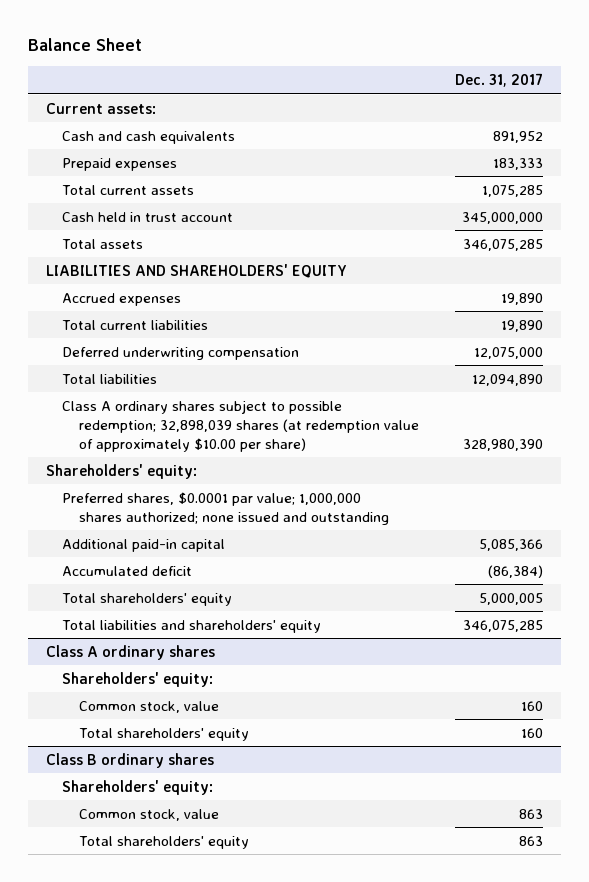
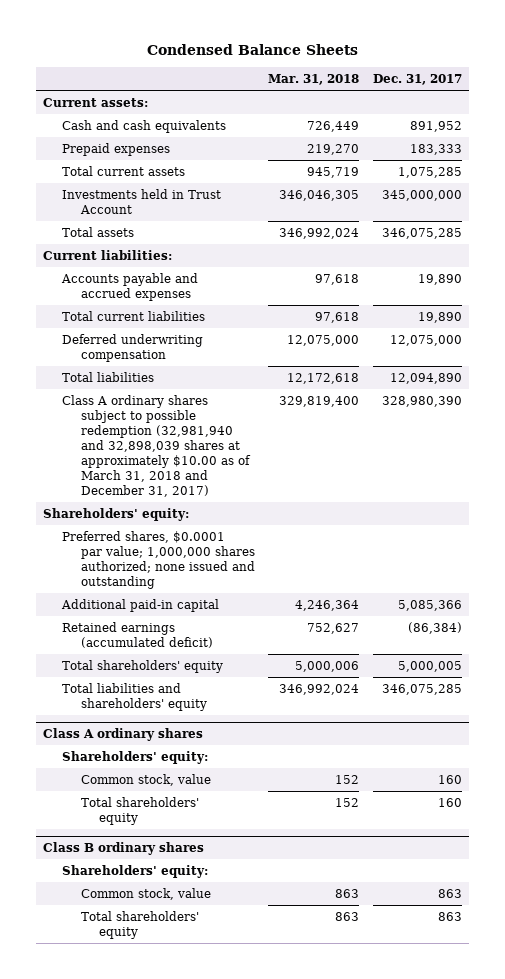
[27,38,142,52] Balance Sheet -> [146,44,358,56] Condensed Balance Sheets
none -> [268,74,360,86] Mar. 31, 2018
[62,211,234,222] Cash held in trust account -> [61,188,221,214] Investments held in Trust Account
[45,263,347,278] LIABILITIES AND SHAREHOLDERS' EQUITY -> none
none -> [43,249,173,260] Current liabilities:
[62,292,182,306] Accrued expenses -> [60,272,198,301] Accounts payable and accrued expenses
[62,399,420,452] Class A ordinary shares subject to possible redemption; 32,898,039 shares (at redemption value of approximately $10.00 per share) -> [61,394,251,497] Class A ordinary shares subject to possible redemption (32,981,940 and 32,898,039 shares at approximately $10.00 as of March 31, 2018 and December 31, 2017)
[62,565,193,576] Accumulated deficit -> [61,621,213,648] Retained earnings (accumulated deficit)

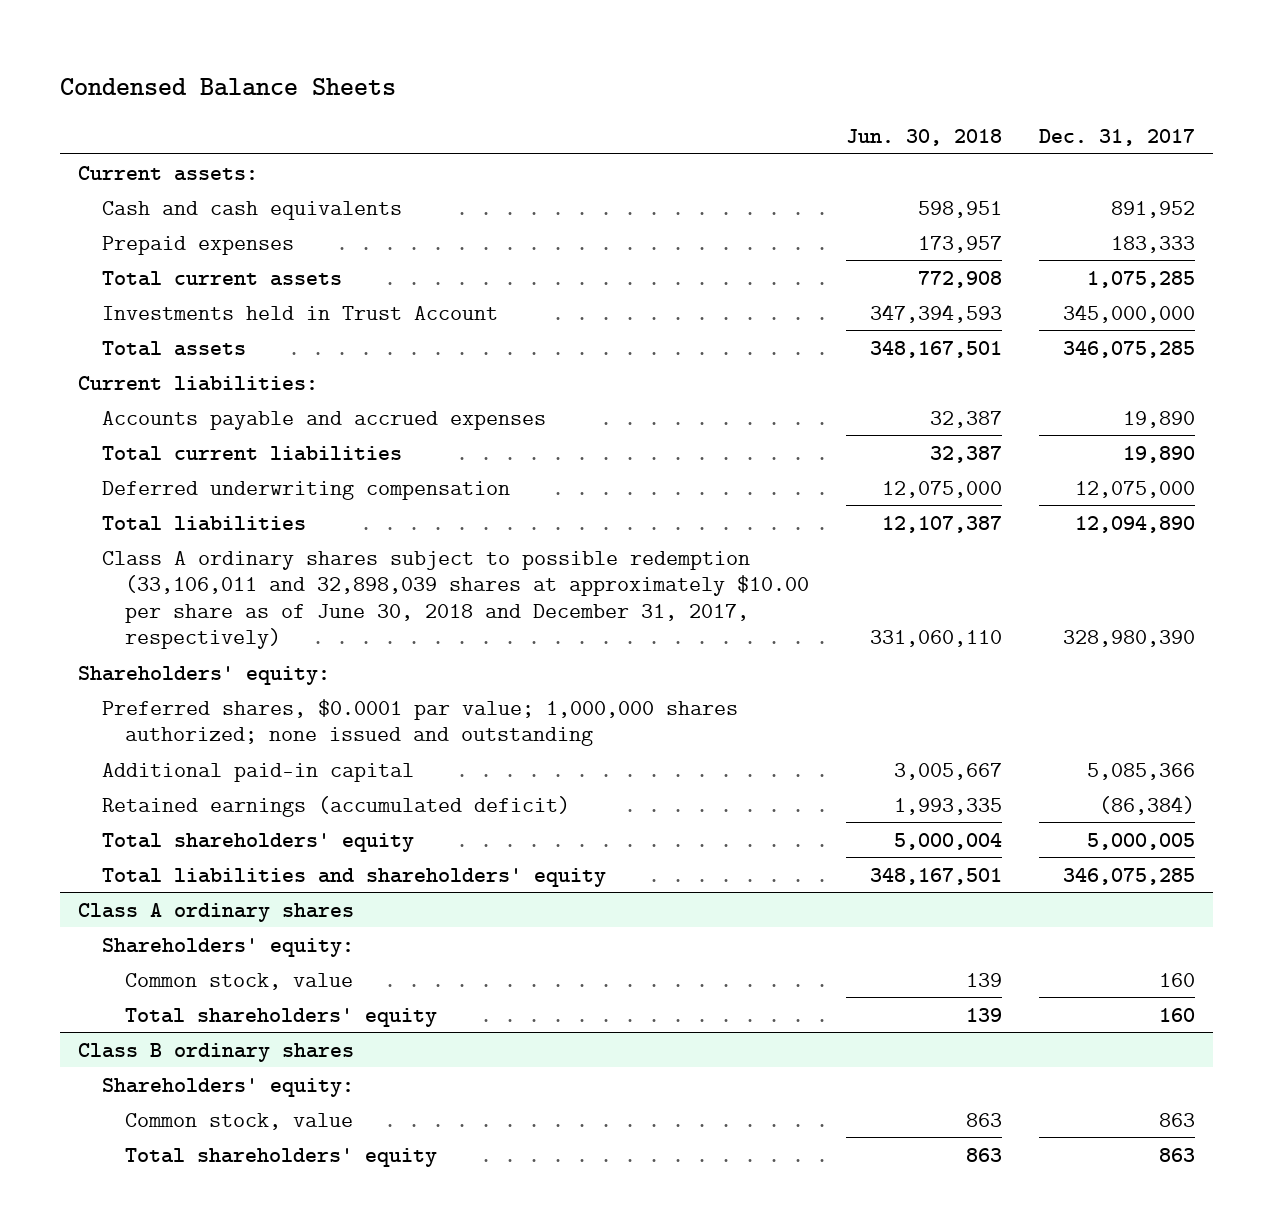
[268,74,360,86] Mar. 31, 2018 -> none
none -> [845,129,1002,147] Jun. 30, 2018
[61,394,251,497] Class A ordinary shares subject to possible redemption (32,981,940 and 32,898,039 shares at approximately $10.00 as of March 31, 2018 and December 31, 2017) -> [101,550,810,650] Class A ordinary shares subject to possible redemption (33,106,011 and 32,898,039 shares at approximately $10.00 per share as of June 30, 2018 and December 31, 2017, respectively)

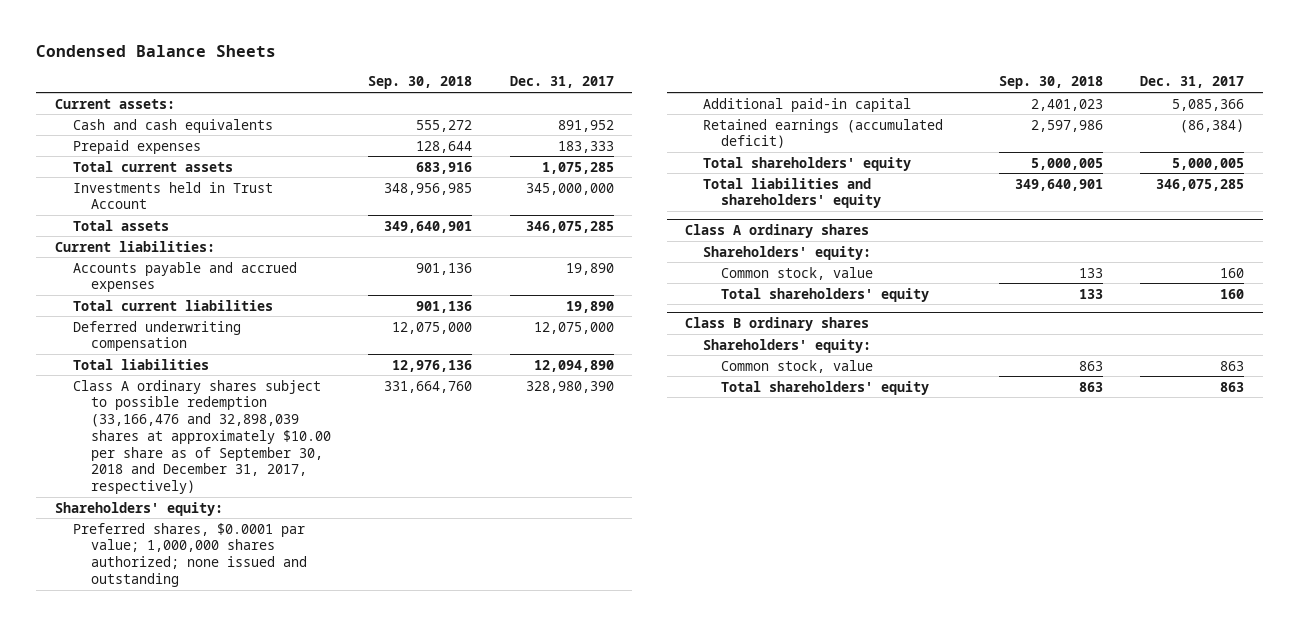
[845,129,1002,147] Jun. 30, 2018 -> none
none -> [368,76,473,90] Sep. 30, 2018
[101,550,810,650] Class A ordinary shares subject to possible redemption (33,106,011 and 32,898,039 shares at approximately $10.00 per share as of June 30, 2018 and December 31, 2017, respectively) -> [72,379,331,495] Class A ordinary shares subject to possible redemption (33,166,476 and 32,898,039 shares at approximately $10.00 per share as of September 30, 2018 and December 31, 2017, respectively)

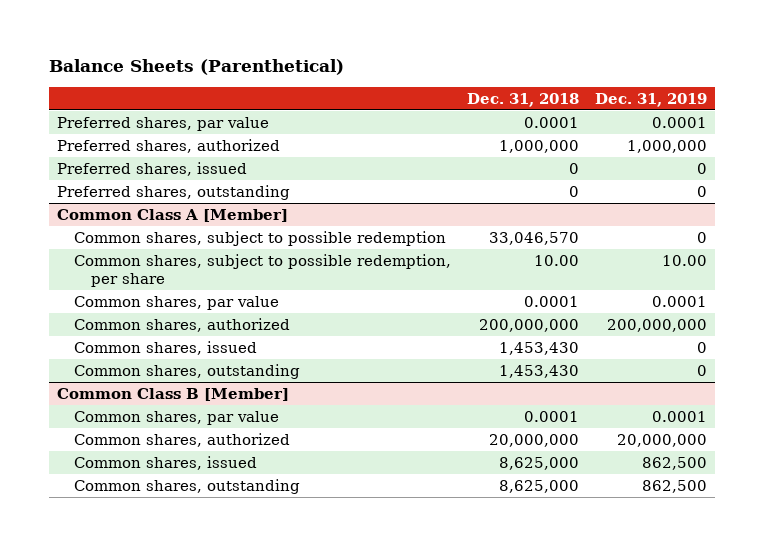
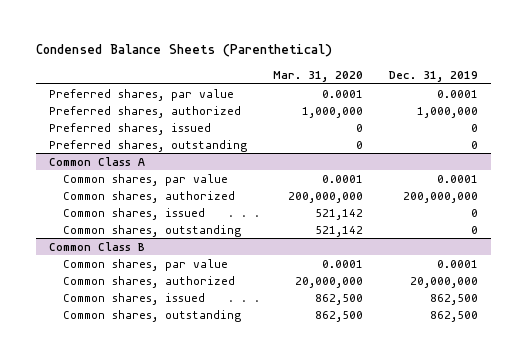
[49,59,345,76] Balance Sheets (Parenthetical) -> [35,44,332,58] Condensed Balance Sheets (Parenthetical)
[467,92,580,107] Dec. 31, 2018 -> none
none -> [272,70,363,82] Mar. 31, 2020
[74,230,447,246] Common shares, subject to possible redemption -> none
[74,253,452,288] Common shares, subject to possible redemption, per share -> none
[57,208,289,222] Common Class A [Member] -> [48,156,145,166] Common Class A
[57,387,290,401] Common Class B [Member] -> [48,241,145,251] Common Class B

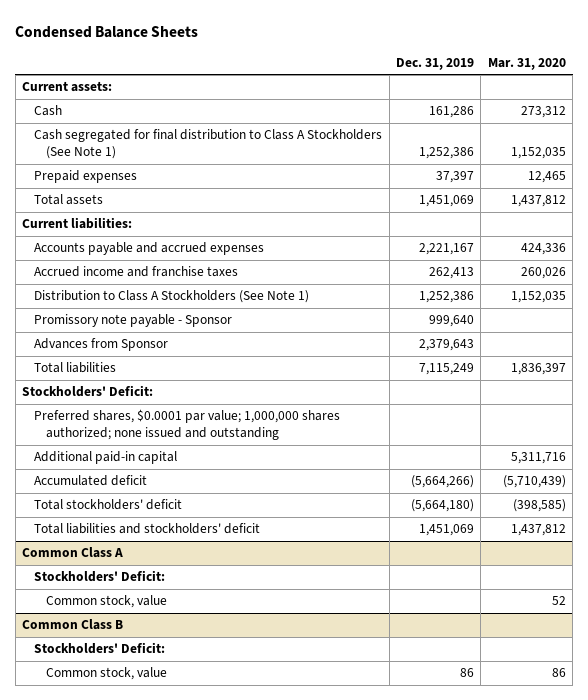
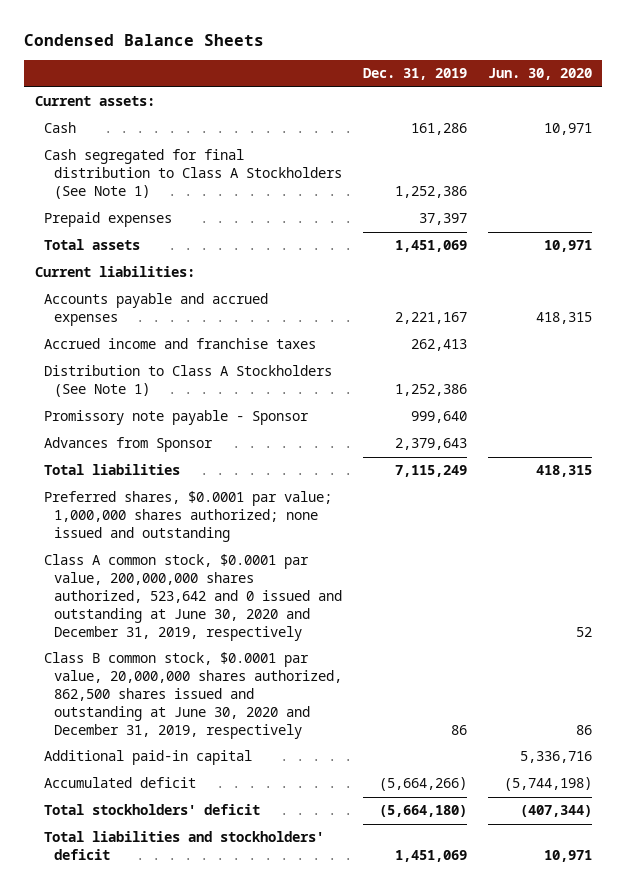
[487,57,566,70] Mar. 31, 2020 -> none
none -> [487,67,592,80] Jun. 30, 2020
[22,385,154,398] Stockholders' Deficit: -> none
none -> [44,554,343,641] Class A common stock, $0.0001 par value, 200,000,000 shares authorized, 523,642 and 0 issued and outstanding at June 30, 2020 and December 31, 2019, respectively
none -> [44,652,343,739] Class B common stock, $0.0001 par value, 20,000,000 shares authorized, 862,500 shares issued and outstanding at June 30, 2020 and December 31, 2019, respectively
[22,547,124,559] Common Class A -> none
[34,570,166,583] Stockholders' Deficit: -> none
[45,595,167,609] Common stock, value -> none
[22,619,124,631] Common Class B -> none
[34,642,166,655] Stockholders' Deficit: -> none
[45,667,167,681] Common stock, value -> none

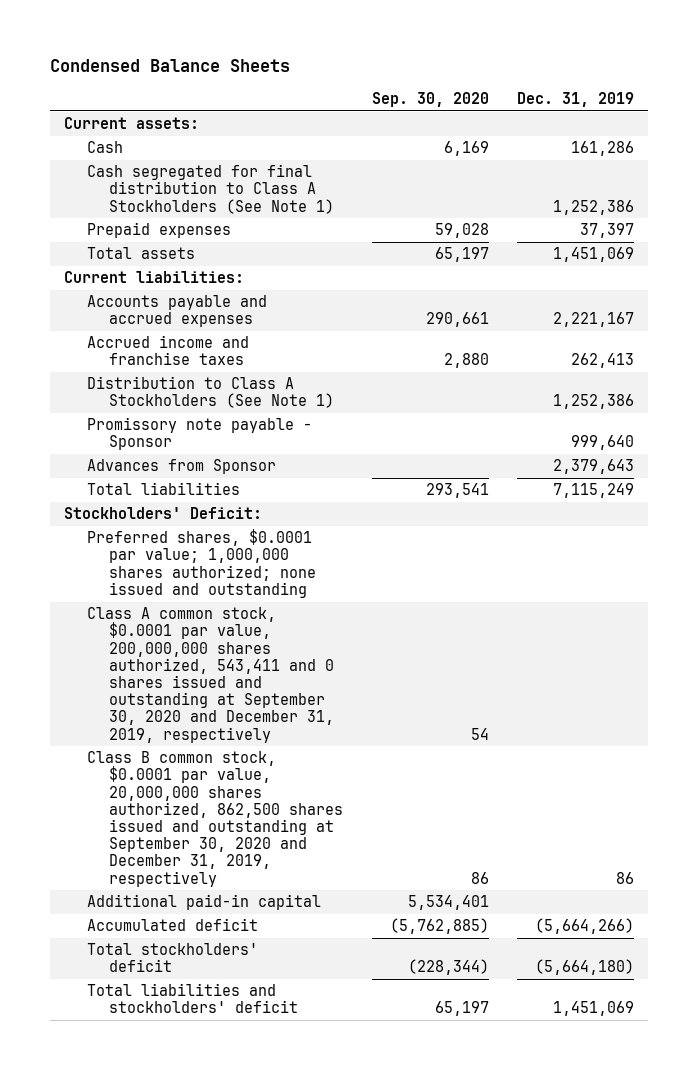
[487,67,592,80] Jun. 30, 2020 -> none
none -> [371,92,489,108] Sep. 30, 2020
none -> [63,507,262,520] Stockholders' Deficit:
[44,554,343,641] Class A common stock, $0.0001 par value, 200,000,000 shares authorized, 523,642 and 0 issued and outstanding at June 30, 2020 and December 31, 2019, respectively -> [86,607,335,743] Class A common stock, $0.0001 par value, 200,000,000 shares authorized, 543,411 and 0 shares issued and outstanding at September 30, 2020 and December 31, 2019, respectively
[44,652,343,739] Class B common stock, $0.0001 par value, 20,000,000 shares authorized, 862,500 shares issued and outstanding at June 30, 2020 and December 31, 2019, respectively -> [86,751,344,887] Class B common stock, $0.0001 par value, 20,000,000 shares authorized, 862,500 shares issued and outstanding at September 30, 2020 and December 31, 2019, respectively

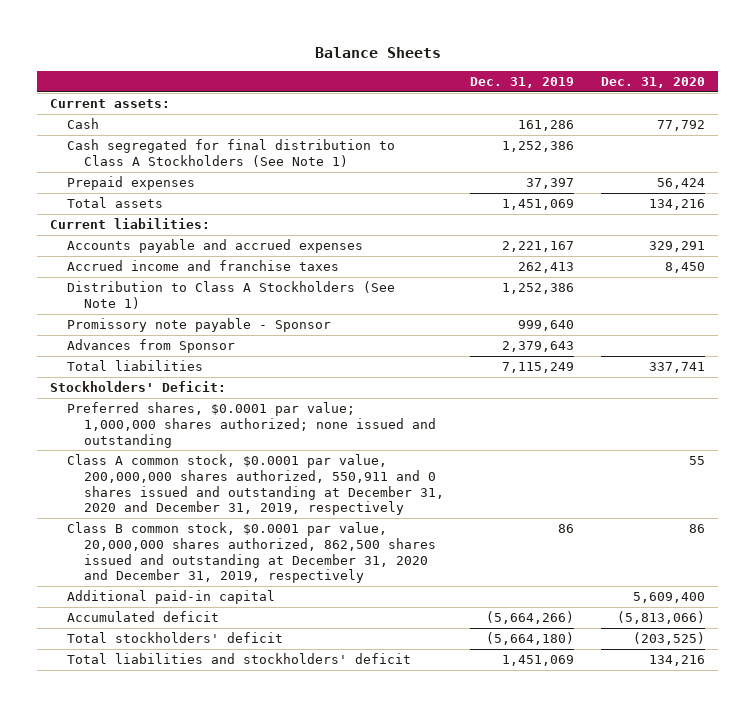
[49,59,290,73] Condensed Balance Sheets -> [314,46,441,58] Balance Sheets
[371,92,489,108] Sep. 30, 2020 -> none
none -> [600,77,705,89] Dec. 31, 2020
[86,607,335,743] Class A common stock, $0.0001 par value, 200,000,000 shares authorized, 543,411 and 0 shares issued and outstanding at September 30, 2020 and December 31, 2019, respectively -> [67,454,444,516] Class A common stock, $0.0001 par value, 200,000,000 shares authorized, 550,911 and 0 shares issued and outstanding at December 31, 2020 and December 31, 2019, respectively
[86,751,344,887] Class B common stock, $0.0001 par value, 20,000,000 shares authorized, 862,500 shares issued and outstanding at September 30, 2020 and December 31, 2019, respectively -> [67,522,436,584] Class B common stock, $0.0001 par value, 20,000,000 shares authorized, 862,500 shares issued and outstanding at December 31, 2020 and December 31, 2019, respectively

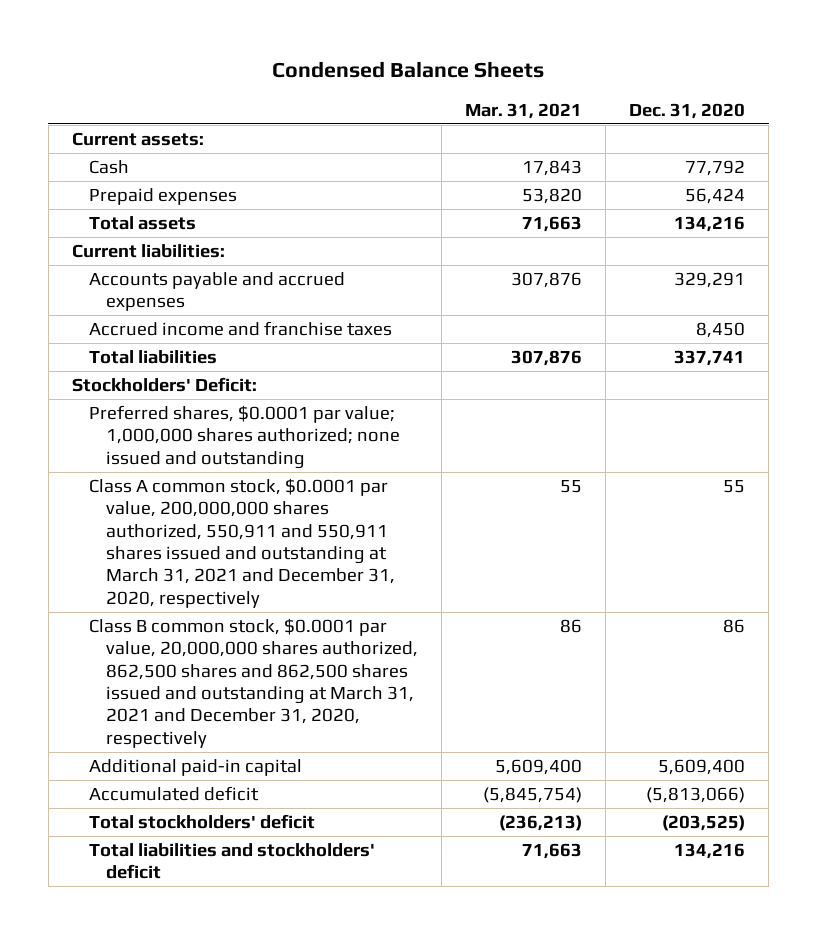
[314,46,441,58] Balance Sheets -> [272,60,545,78] Condensed Balance Sheets
[470,77,575,89] Dec. 31, 2019 -> none
none -> [465,102,583,119] Mar. 31, 2021
[67,139,396,167] Cash segregated for final distribution to Class A Stockholders (See Note 1) -> none
[67,281,396,309] Distribution to Class A Stockholders (See Note 1) -> none
[67,318,332,333] Promissory note payable - Sponsor -> none
[67,339,236,354] Advances from Sponsor -> none
[67,454,444,516] Class A common stock, $0.0001 par value, 200,000,000 shares authorized, 550,911 and 0 shares issued and outstanding at December 31, 2020 and December 31, 2019, respectively -> [88,478,396,608] Class A common stock, $0.0001 par value, 200,000,000 shares authorized, 550,911 and 550,911 shares issued and outstanding at March 31, 2021 and December 31, 2020, respectively
[67,522,436,584] Class B common stock, $0.0001 par value, 20,000,000 shares authorized, 862,500 shares issued and outstanding at December 31, 2020 and December 31, 2019, respectively -> [88,618,419,748] Class B common stock, $0.0001 par value, 20,000,000 shares authorized, 862,500 shares and 862,500 shares issued and outstanding at March 31, 2021 and December 31, 2020, respectively

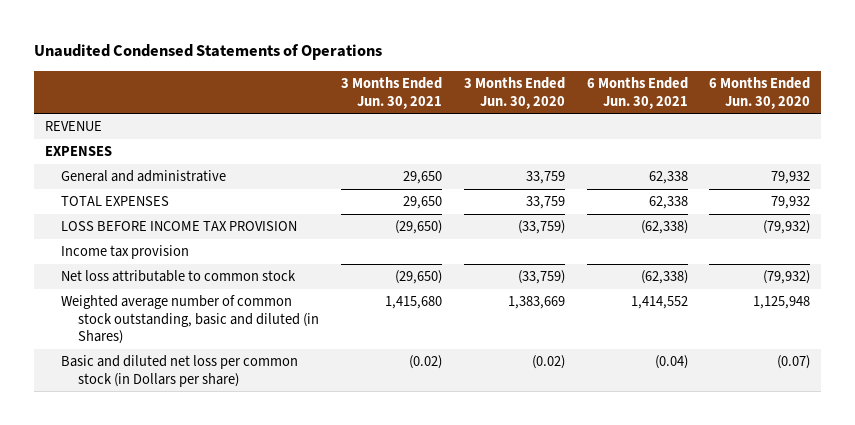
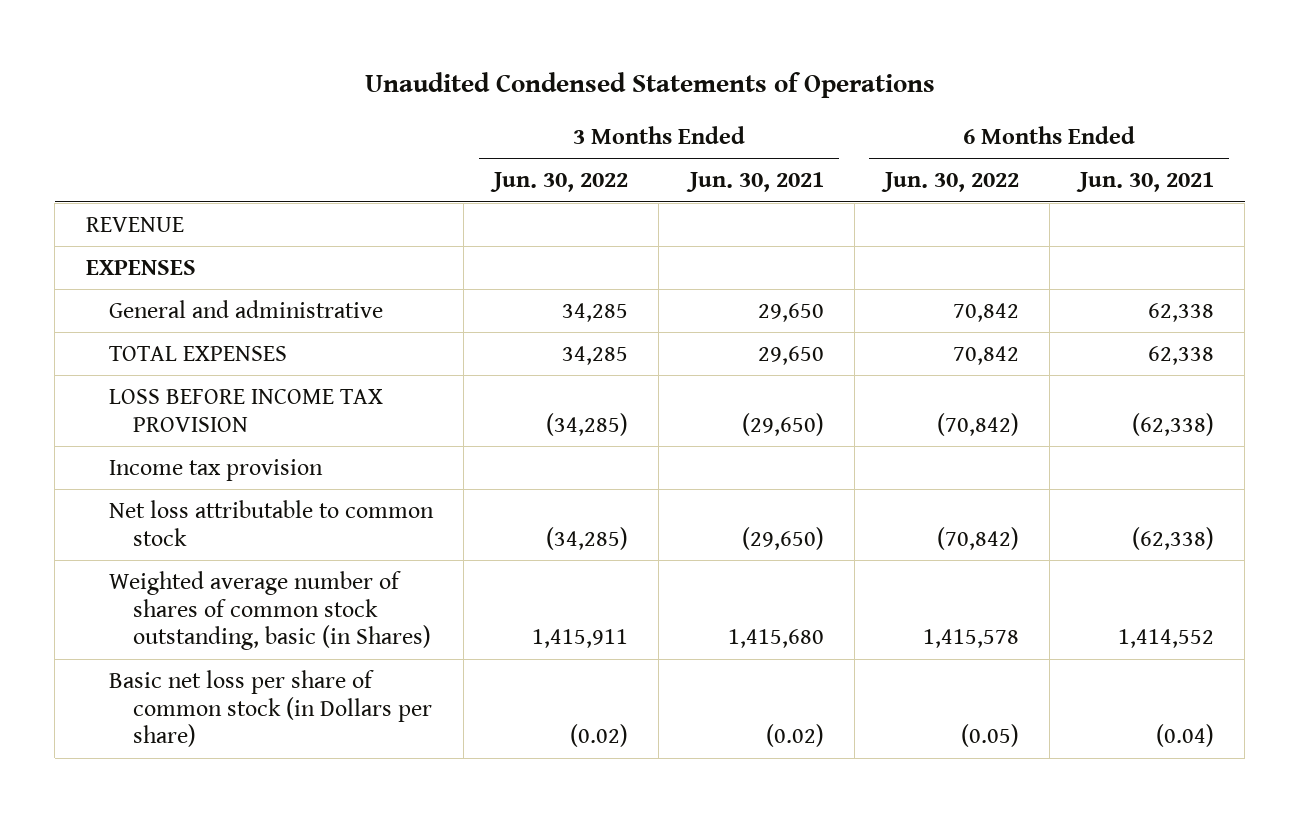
[463,77,565,109] 3 Months Ended Jun. 30, 2020 -> none
[709,77,811,109] 6 Months Ended Jun. 30, 2020 -> none
none -> [490,172,629,193] Jun. 30, 2022
none -> [880,172,1019,193] Jun. 30, 2022
[61,295,319,345] Weighted average number of common stock outstanding, basic and diluted (in Shares) -> [109,570,431,651] Weighted average number of shares of common stock outstanding, basic (in Shares)
[61,355,299,387] Basic and diluted net loss per common stock (in Dollars per share) -> [109,669,432,748] Basic net loss per share of common stock (in Dollars per share)

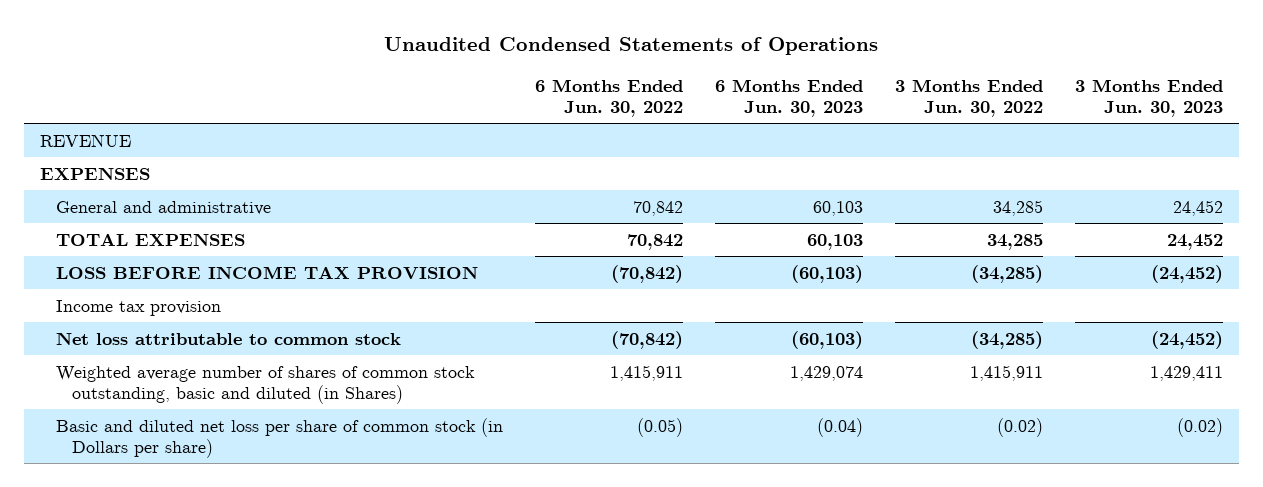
[685,172,824,193] Jun. 30, 2021 -> none
[1076,172,1215,193] Jun. 30, 2021 -> none
none -> [715,78,864,117] 6 Months Ended Jun. 30, 2023
none -> [1074,78,1223,117] 3 Months Ended Jun. 30, 2023
[109,570,431,651] Weighted average number of shares of common stock outstanding, basic (in Shares) -> [56,365,476,404] Weighted average number of shares of common stock outstanding, basic and diluted (in Shares)
[922,629,1019,649] 1,415,578 -> [610,364,684,381] 1,415,911
[109,669,432,748] Basic net loss per share of common stock (in Dollars per share) -> [56,417,504,458] Basic and diluted net loss per share of common stock (in Dollars per share)

